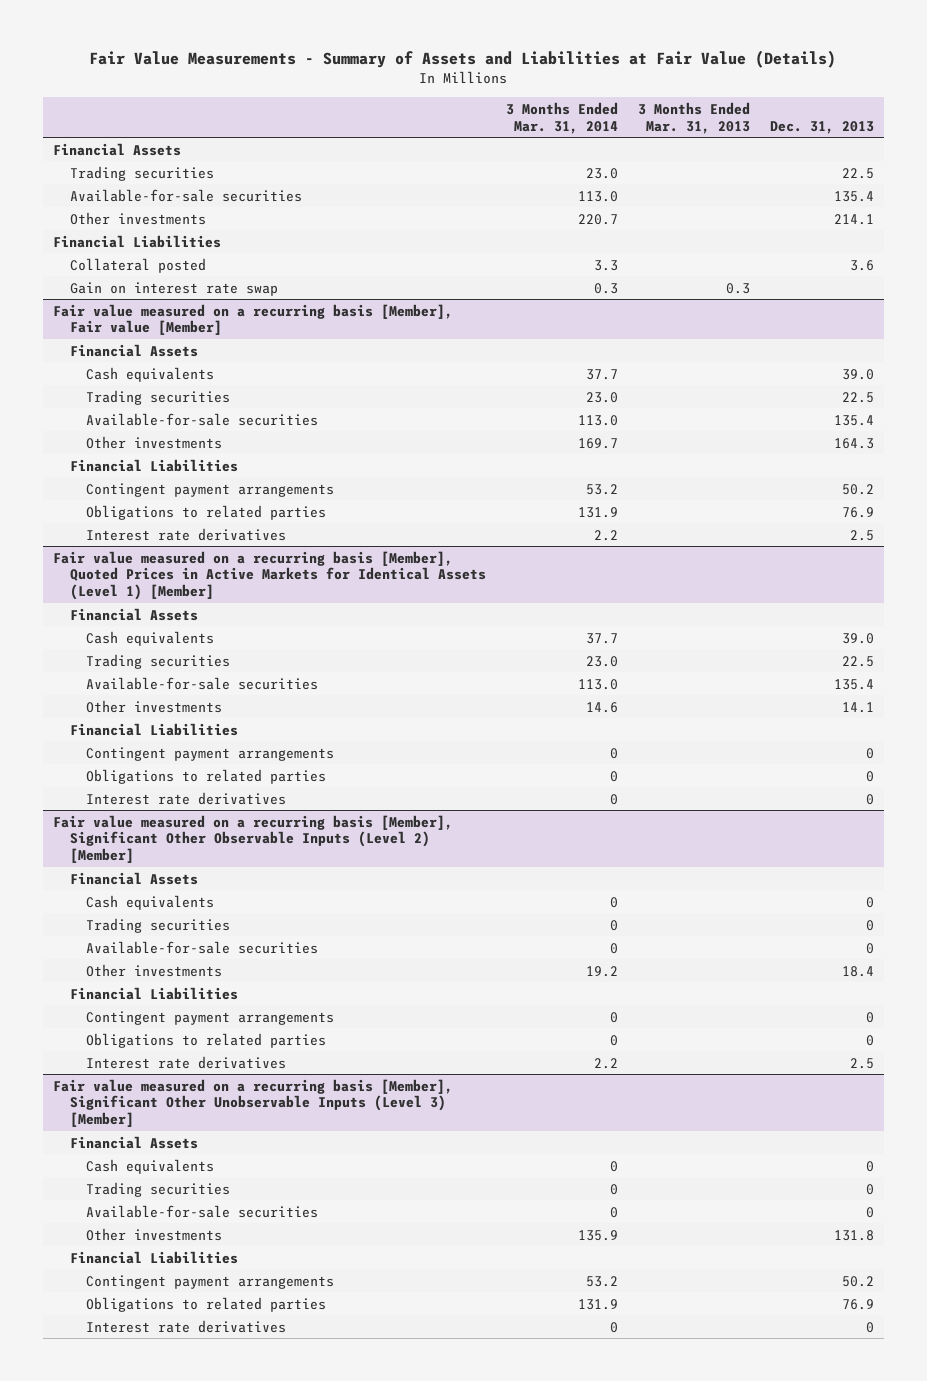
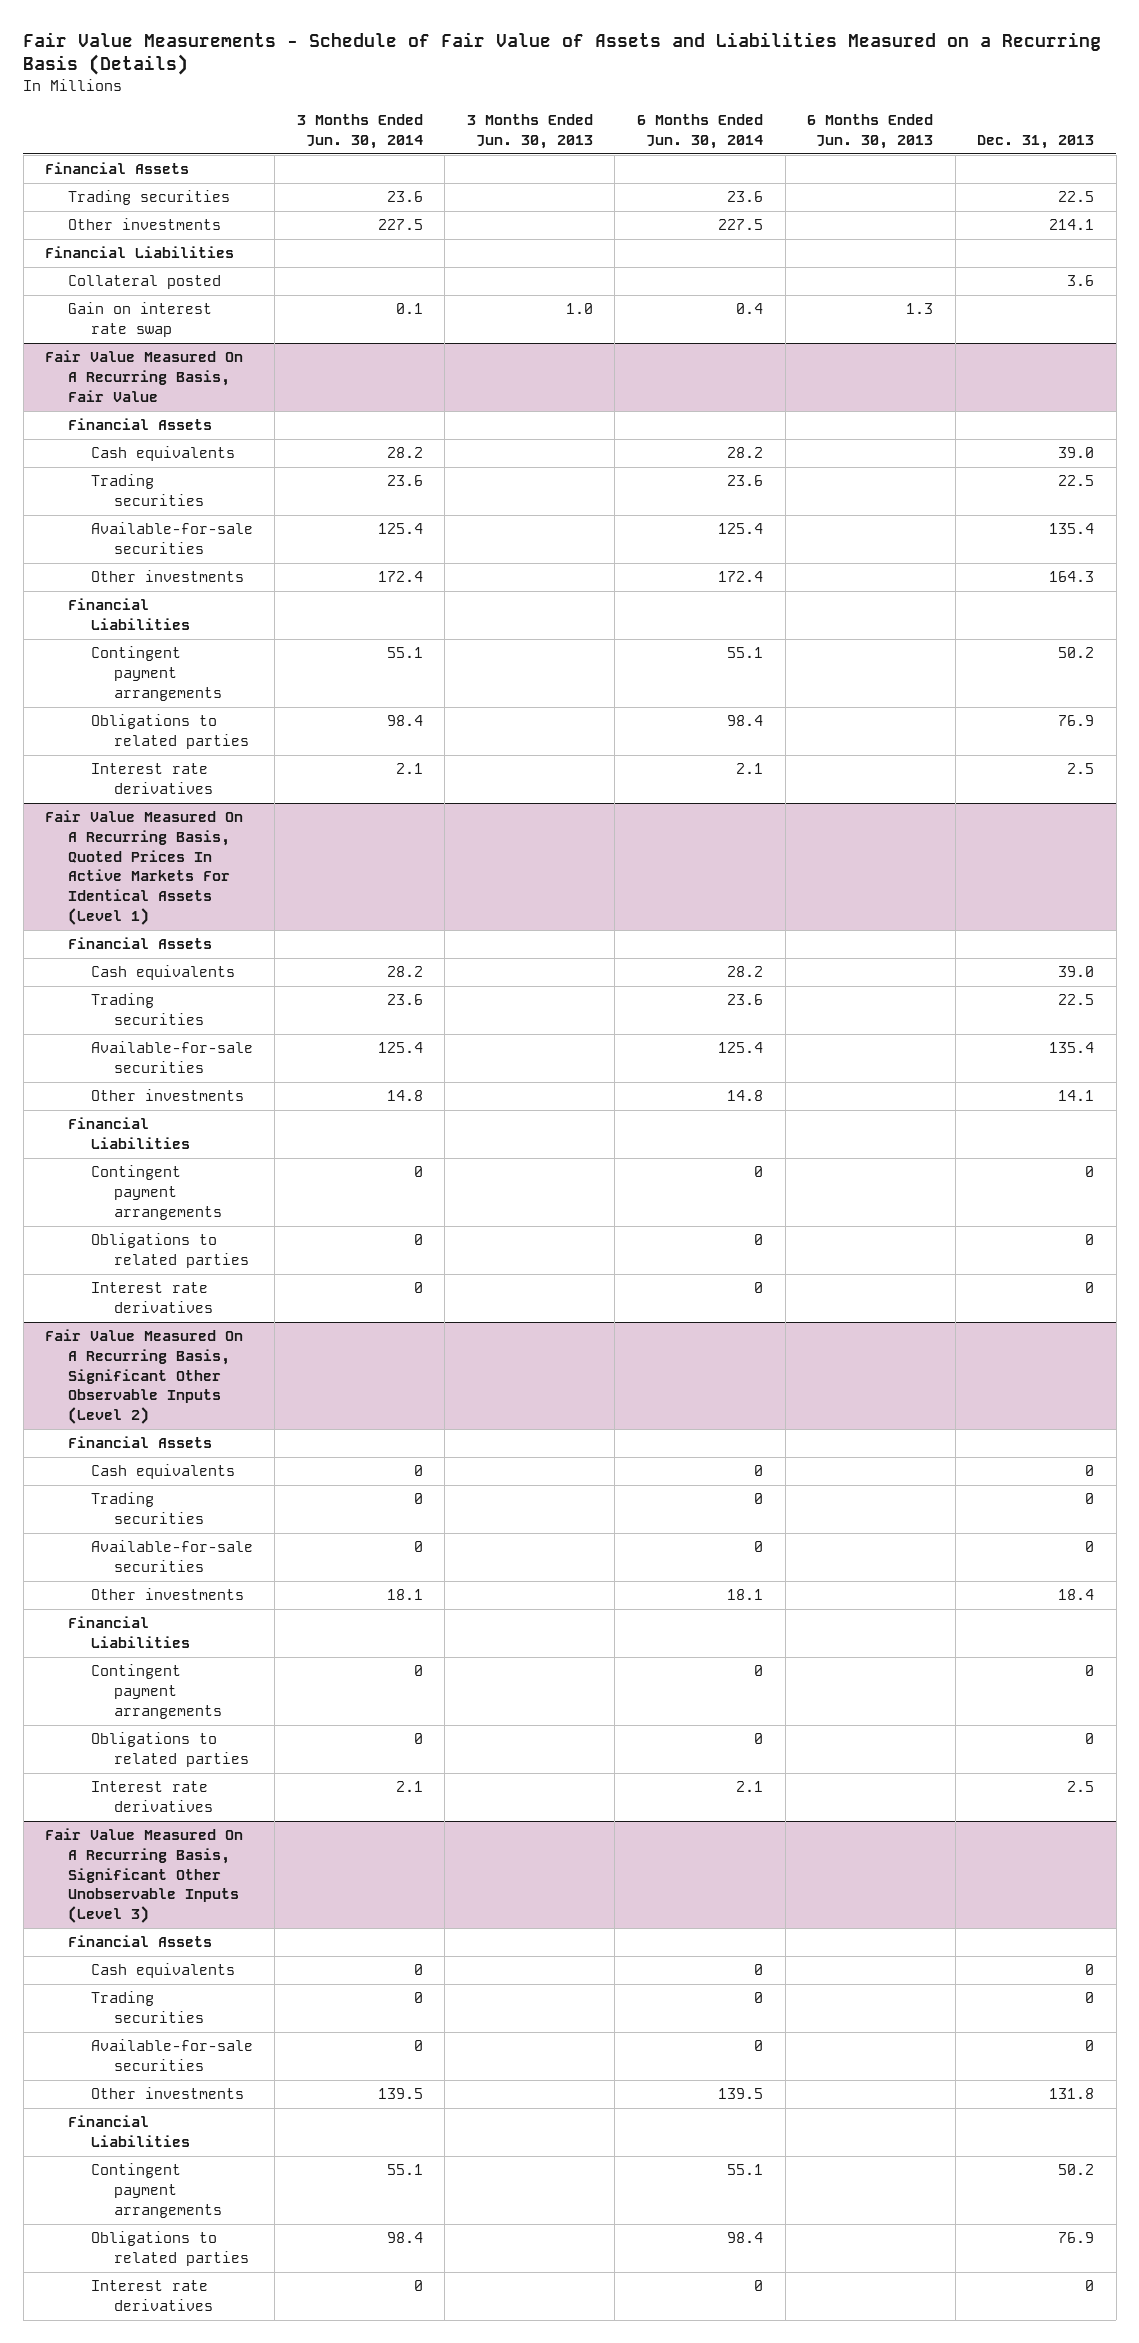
[89,50,837,69] Fair Value Measurements - Summary of Assets and Liabilities at Fair Value (Details) -> [23,31,1102,76] Fair Value Measurements - Schedule of Fair Value of Assets and Liabilities Measured on a Recurring Basis (Details)
[505,101,618,134] 3 Months Ended Mar. 31, 2014 -> none
[637,101,750,134] 3 Months Ended Mar. 31, 2013 -> none
none -> [296,114,423,149] 3 Months Ended Jun. 30, 2014
none -> [466,114,593,149] 3 Months Ended Jun. 30, 2013
none -> [636,114,763,149] 6 Months Ended Jun. 30, 2014
none -> [807,114,934,149] 6 Months Ended Jun. 30, 2013
[69,188,302,202] Available-for-sale securities -> none
[52,303,453,336] Fair value measured on a recurring basis [Member], Fair value [Member] -> [45,350,244,402] Fair Value Measured On A Recurring Basis, Fair Value
[52,550,486,601] Fair value measured on a recurring basis [Member], Quoted Prices in Active Markets for Identical Assets (Level 1) [Member] -> [45,810,244,925] Fair Value Measured On A Recurring Basis, Quoted Prices In Active Markets For Identical Assets (Level 1)
[52,814,453,864] Fair value measured on a recurring basis [Member], Significant Other Observable Inputs (Level 2) [Member] -> [45,1329,244,1425] Fair Value Measured On A Recurring Basis, Significant Other Observable Inputs (Level 2)
[52,1078,453,1128] Fair value measured on a recurring basis [Member], Significant Other Unobservable Inputs (Level 3) [Member] -> [45,1828,244,1924] Fair Value Measured On A Recurring Basis, Significant Other Unobservable Inputs (Level 3)

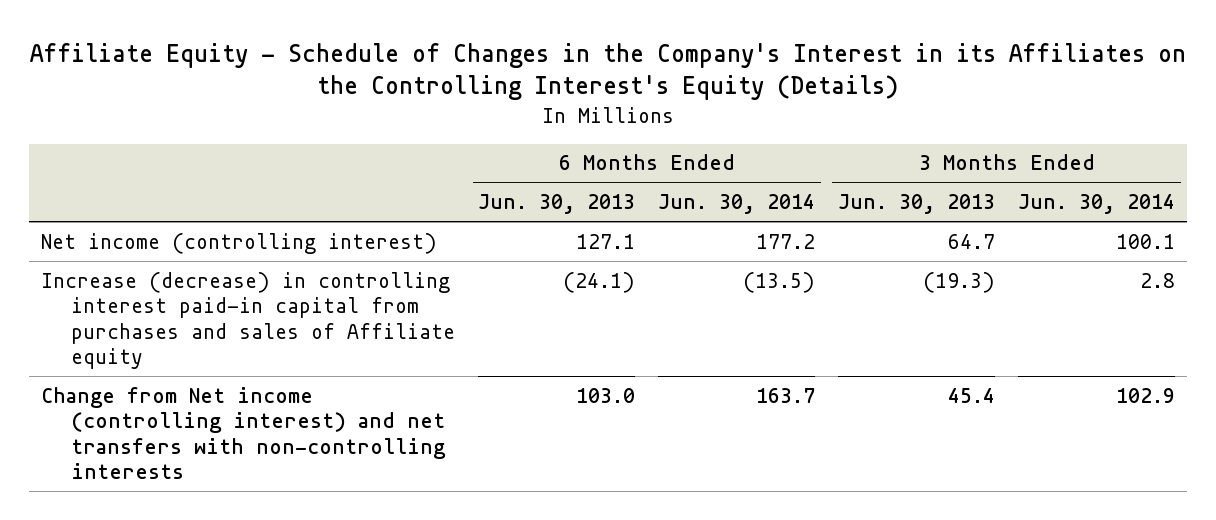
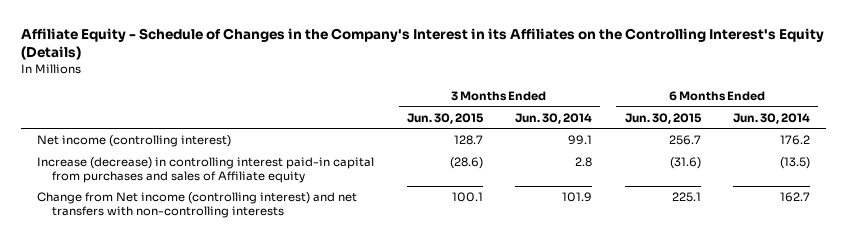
[478,194,636,215] Jun. 30, 2013 -> none
[838,194,996,215] Jun. 30, 2013 -> none
none -> [406,112,484,124] Jun. 30, 2015
none -> [624,112,702,124] Jun. 30, 2015
[756,233,816,249] 177.2 -> [779,135,810,146] 176.2
[1116,233,1176,249] 100.1 -> [568,135,593,146] 99.1
[756,387,816,403] 163.7 -> [779,192,810,203] 162.7
[1116,387,1176,403] 102.9 -> [562,192,593,203] 101.9

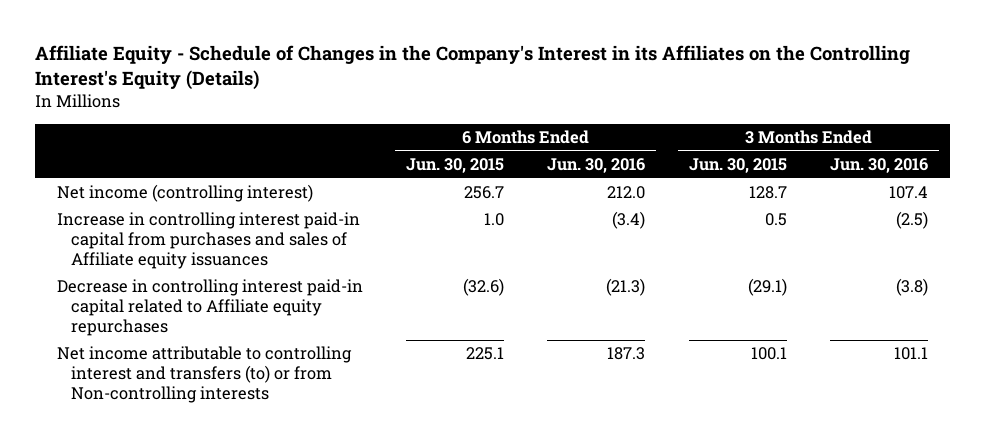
[515,112,593,124] Jun. 30, 2014 -> none
[732,112,810,124] Jun. 30, 2014 -> none
none -> [547,157,646,173] Jun. 30, 2016
none -> [830,157,929,173] Jun. 30, 2016
[37,157,375,183] Increase (decrease) in controlling interest paid-in capital from purchases and sales of Affiliate equity -> [56,212,360,270] Increase in controlling interest paid-in capital from purchases and sales of Affiliate equity issuances
[449,157,483,170] (28.6) -> [764,213,787,227] 0.5
[669,157,701,170] (31.6) -> [484,213,505,227] 1.0
none -> [56,279,363,337] Decrease in controlling interest paid-in capital related to Affiliate equity repurchases
[37,192,358,218] Change from Net income (controlling interest) and net transfers with non-controlling interests -> [56,346,352,404] Net income attributable to controlling interest and transfers (to) or from Non-controlling interests

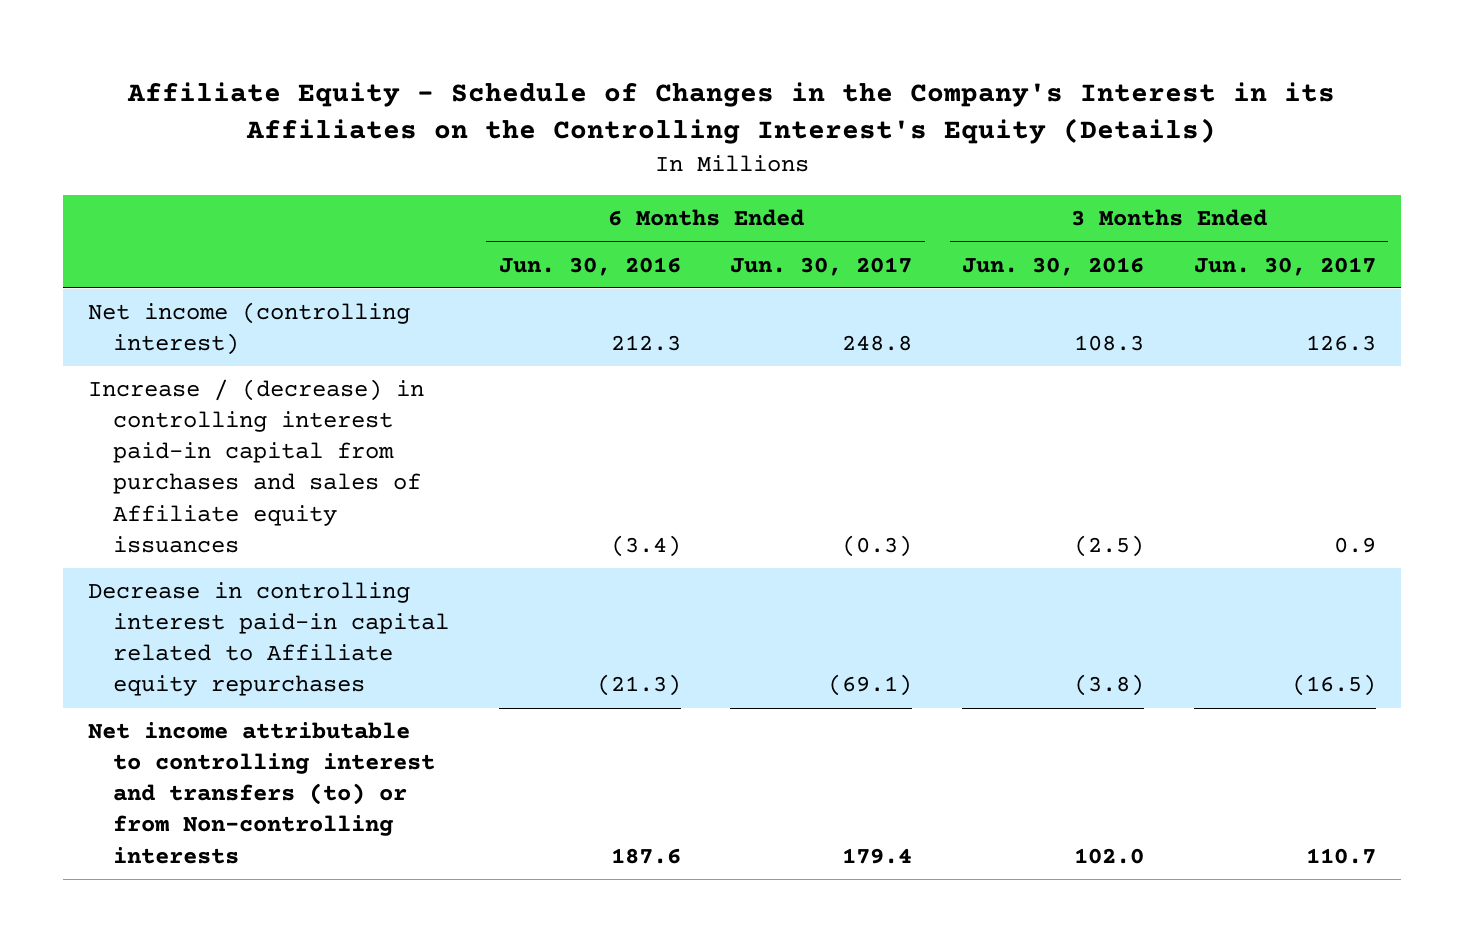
[406,157,505,173] Jun. 30, 2015 -> none
[688,157,787,173] Jun. 30, 2015 -> none
none -> [730,256,913,276] Jun. 30, 2017
none -> [1193,256,1376,276] Jun. 30, 2017
[607,186,646,200] 212.0 -> [610,335,681,352] 212.3
[889,186,929,200] 107.4 -> [1074,335,1145,352] 108.3
[56,212,360,270] Increase in controlling interest paid-in capital from purchases and sales of Affiliate equity issuances -> [88,379,425,553] Increase / (decrease) in controlling interest paid-in capital from purchases and sales of Affiliate equity issuances
[607,347,646,361] 187.3 -> [610,847,681,864] 187.6
[894,347,929,361] 101.1 -> [1074,847,1145,864] 102.0

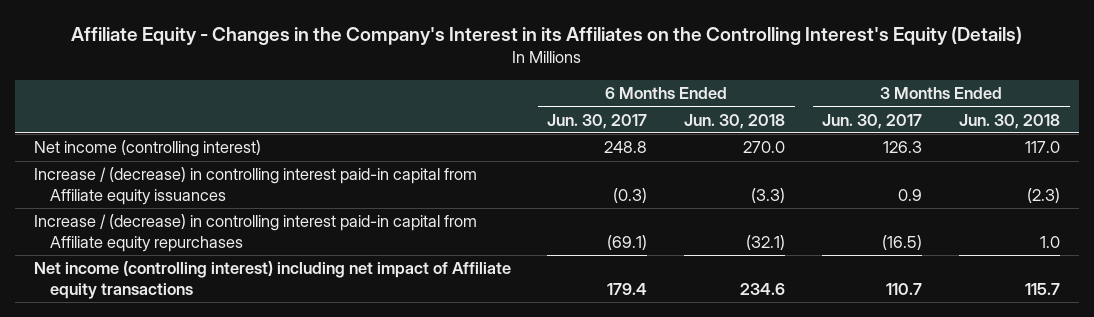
[127,81,1336,145] Affiliate Equity - Schedule of Changes in the Company's Interest in its Affiliates on the Controlling Interest's Equity (Details) -> [70,25,1022,45] Affiliate Equity - Changes in the Company's Interest in its Affiliates on the Controlling Interest's Equity (Details)
[498,256,681,276] Jun. 30, 2016 -> none
[962,256,1145,276] Jun. 30, 2016 -> none
none -> [684,113,786,129] Jun. 30, 2018
none -> [959,113,1061,129] Jun. 30, 2018
[88,379,425,553] Increase / (decrease) in controlling interest paid-in capital from purchases and sales of Affiliate equity issuances -> [33,167,477,205] Increase / (decrease) in controlling interest paid-in capital from Affiliate equity issuances
[88,582,449,697] Decrease in controlling interest paid-in capital related to Affiliate equity repurchases -> [33,214,477,252] Increase / (decrease) in controlling interest paid-in capital from Affiliate equity repurchases
[88,722,435,864] Net income attributable to controlling interest and transfers (to) or from Non-controlling interests -> [33,261,511,299] Net income (controlling interest) including net impact of Affiliate equity transactions

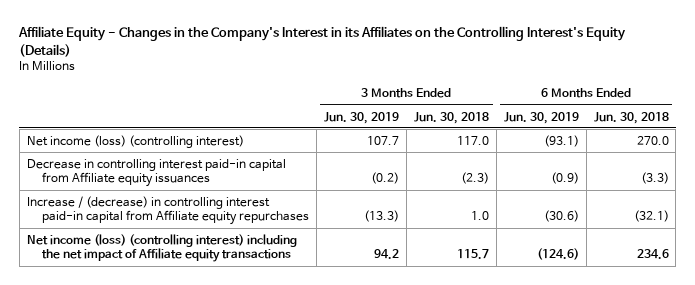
[547,113,648,129] Jun. 30, 2017 -> none
[822,113,923,129] Jun. 30, 2017 -> none
none -> [324,111,400,124] Jun. 30, 2019
none -> [503,111,579,124] Jun. 30, 2019
[33,140,261,158] Net income (controlling interest) -> [26,134,244,148] Net income (loss) (controlling interest)
[33,167,477,205] Increase / (decrease) in controlling interest paid-in capital from Affiliate equity issuances -> [26,158,286,188] Decrease in controlling interest paid-in capital from Affiliate equity issuances
[33,261,511,299] Net income (controlling interest) including net impact of Affiliate equity transactions -> [26,233,297,263] Net income (loss) (controlling interest) including the net impact of Affiliate equity transactions

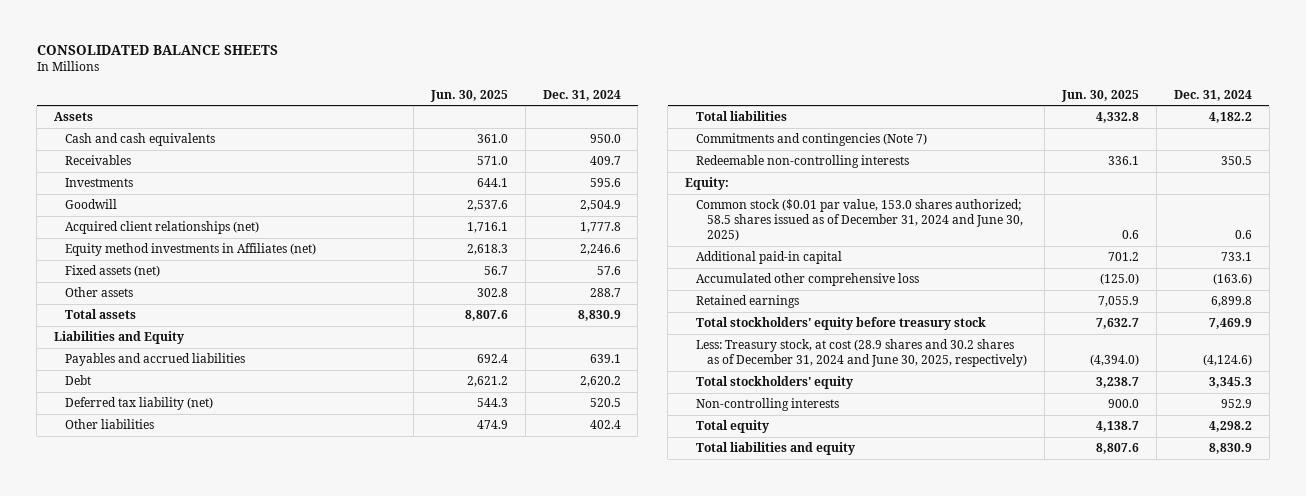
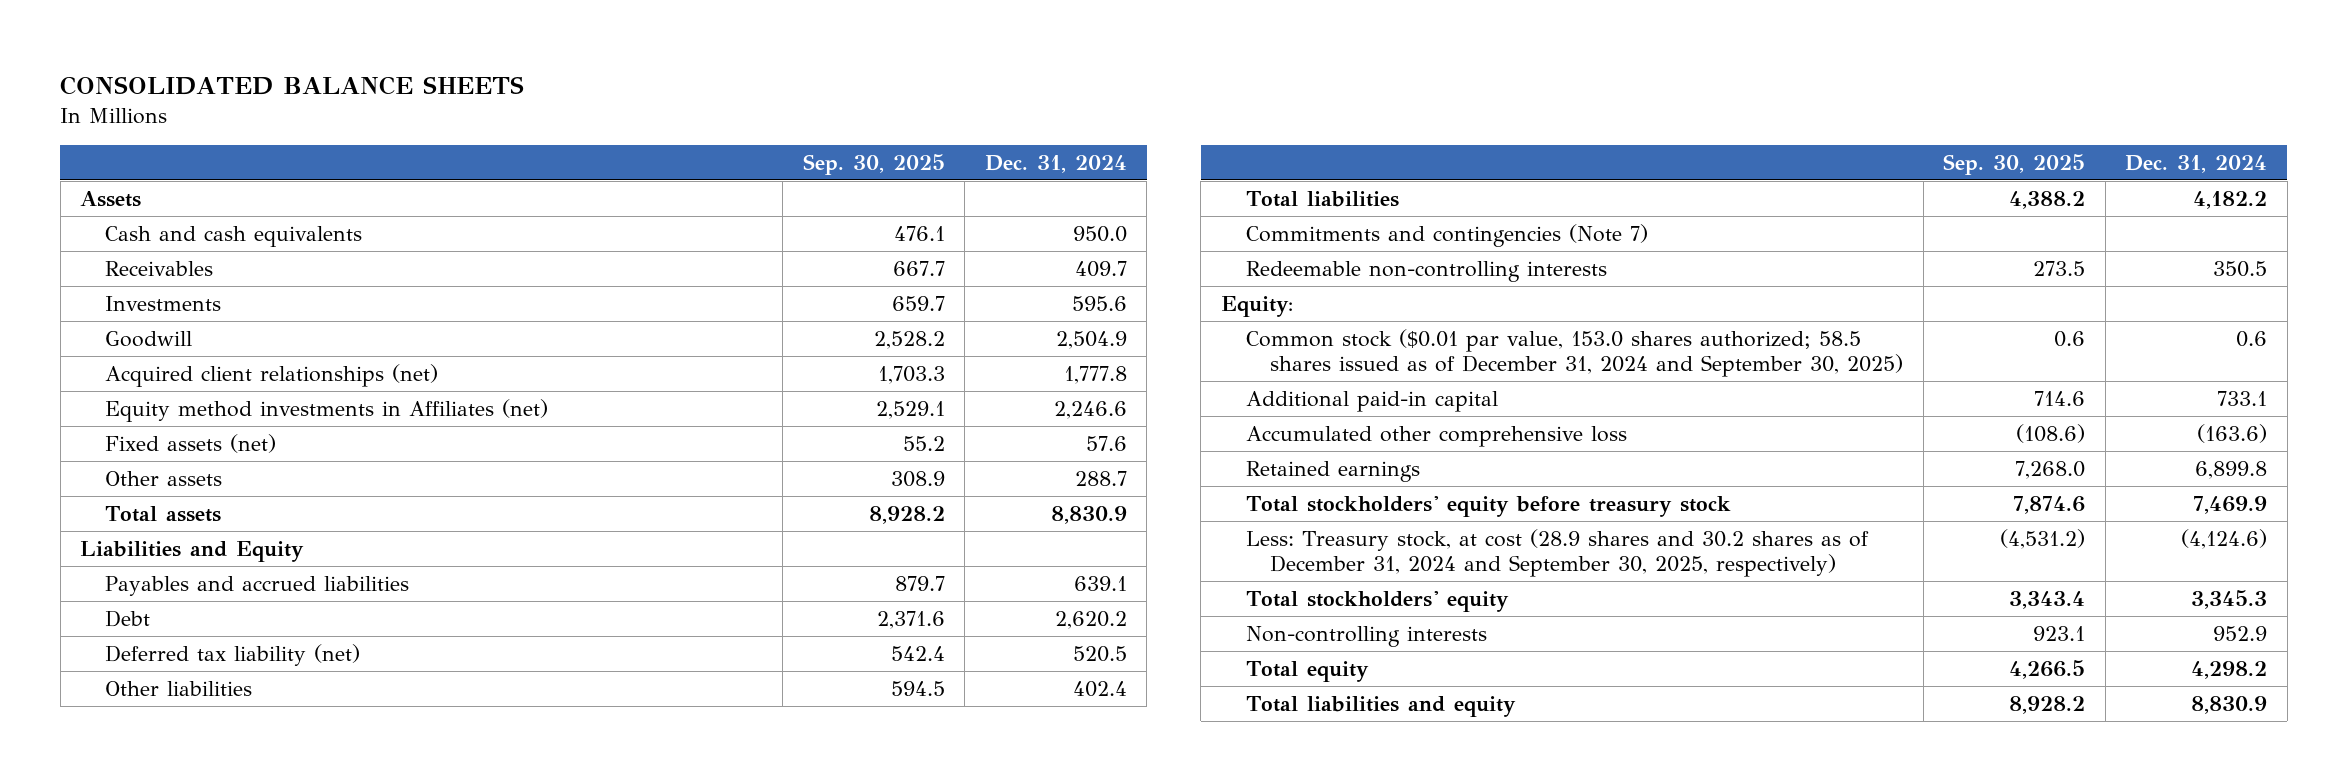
[429,89,508,102] Jun. 30, 2025 -> none
none -> [802,153,945,175] Sep. 30, 2025
[696,199,1024,241] Common stock ($0.01 par value, 153.0 shares authorized; 58.5 shares issued as of December 31, 2024 and June 30, 2025) -> [1245,328,1904,378] Common stock ($0.01 par value, 153.0 shares authorized; 58.5 shares issued as of December 31, 2024 and September 30, 2025)
[696,339,1028,368] Less: Treasury stock, at cost (28.9 shares and 30.2 shares as of December 31, 2024 and June 30, 2025, respectively) -> [1245,528,1869,578] Less: Treasury stock, at cost (28.9 shares and 30.2 shares as of December 31, 2024 and September 30, 2025, respectively)

